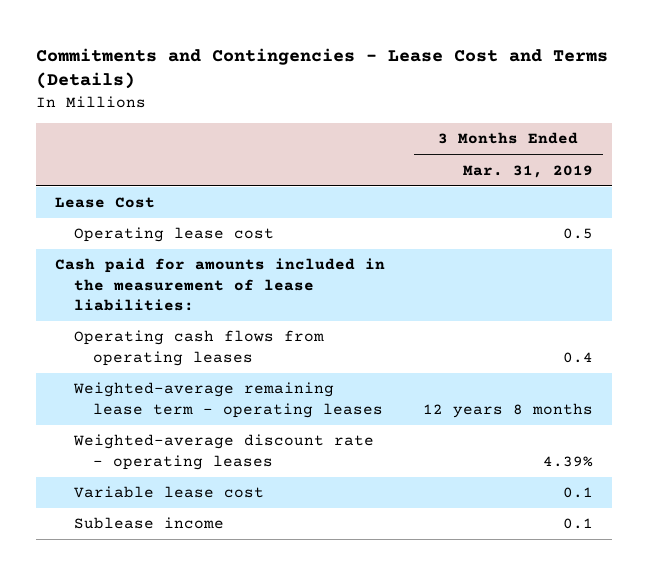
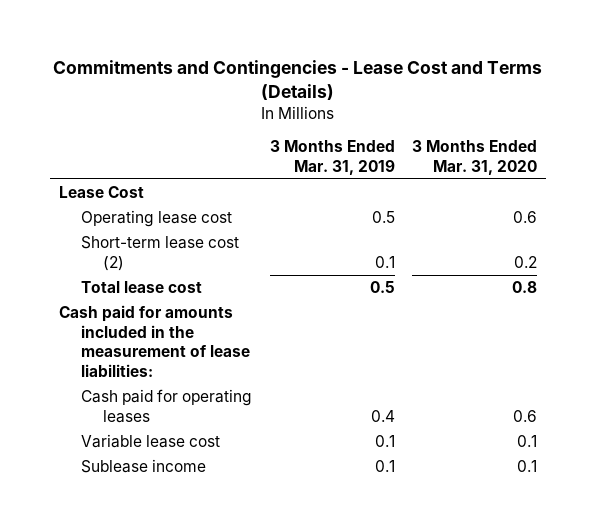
none -> [411,140,537,175] 3 Months Ended Mar. 31, 2020
none -> [81,236,240,271] Short-term lease cost (2)
none -> [81,281,203,294] Total lease cost
[72,382,383,418] Weighted-average remaining lease term - operating leases -> none
[72,434,374,470] Weighted-average discount rate - operating leases -> none
[73,330,324,366] Operating cash flows from operating leases -> [81,389,253,423] Cash paid for operating leases

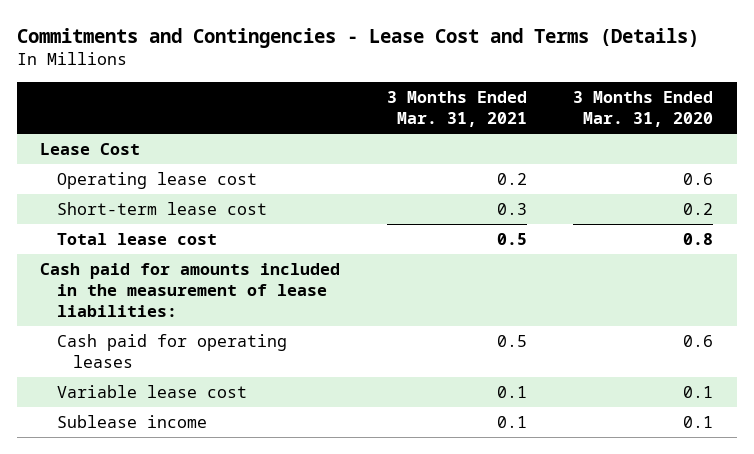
[269,140,395,175] 3 Months Ended Mar. 31, 2019 -> none
none -> [386,91,527,127] 3 Months Ended Mar. 31, 2021
[81,236,240,271] Short-term lease cost (2) -> [56,202,267,216] Short-term lease cost

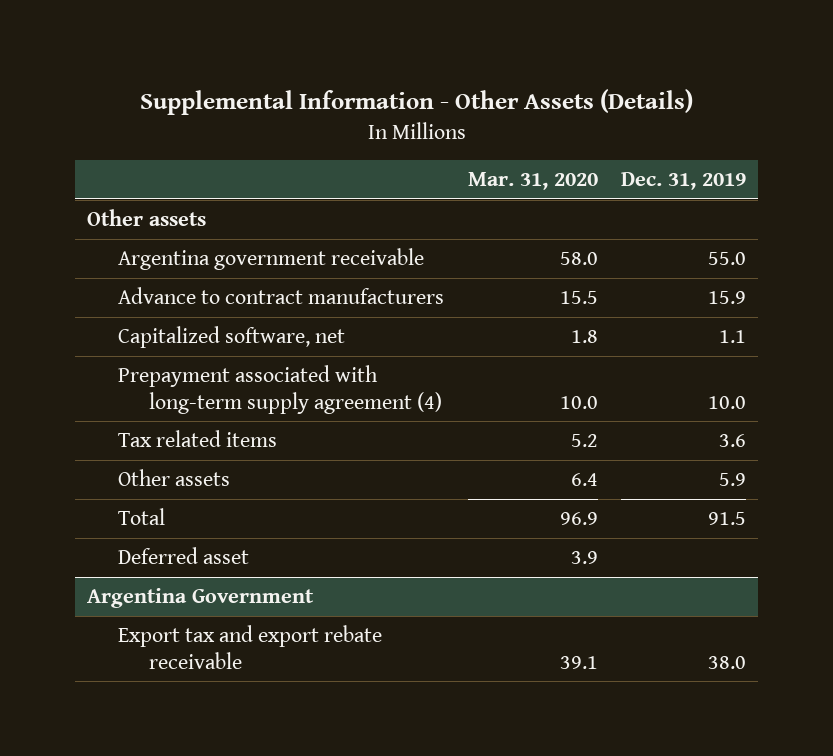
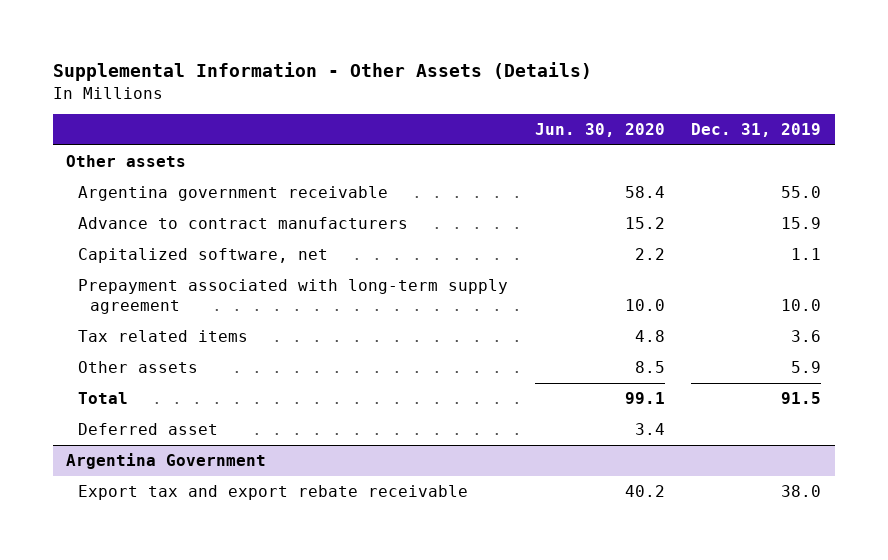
[467,172,598,191] Mar. 31, 2020 -> none
none -> [534,123,665,138] Jun. 30, 2020
[118,365,443,414] Prepayment associated with long-term supply agreement (4) -> [78,278,509,314] Prepayment associated with long-term supply agreement

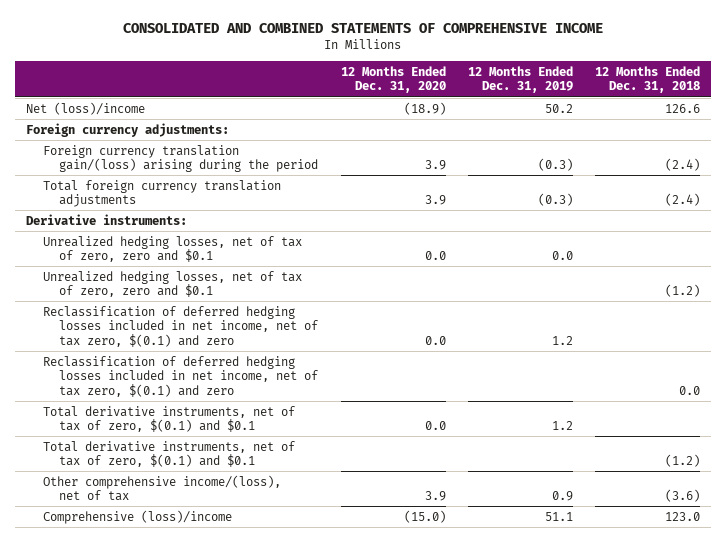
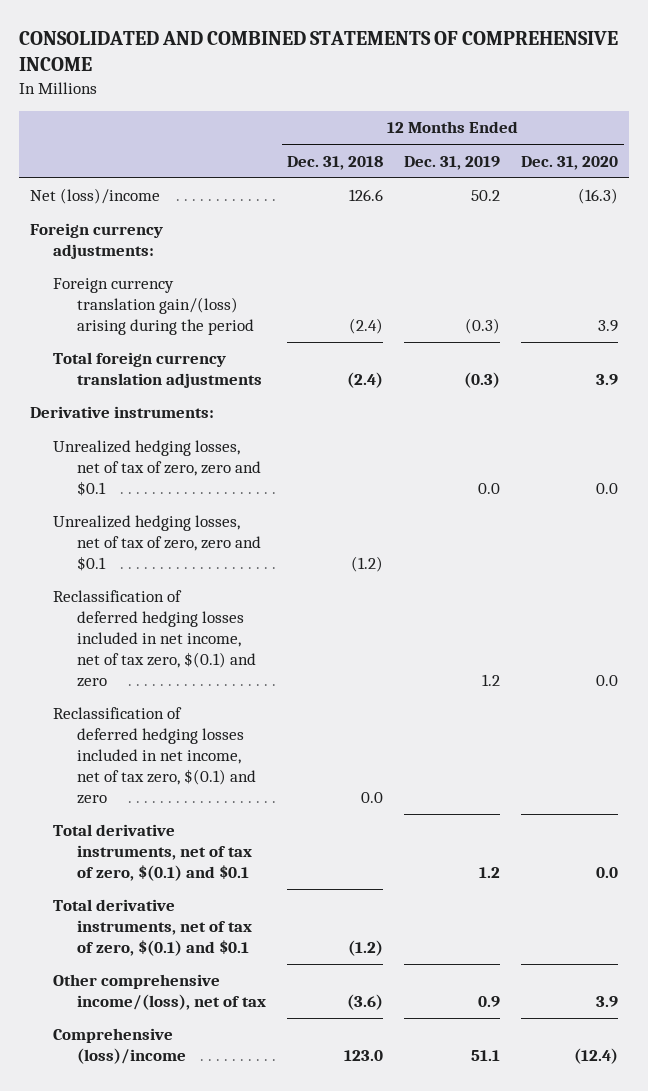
[403,101,446,115] (18.9) -> [578,188,619,205] (16.3)
[403,509,446,523] (15.0) -> [574,1048,619,1065] (12.4)

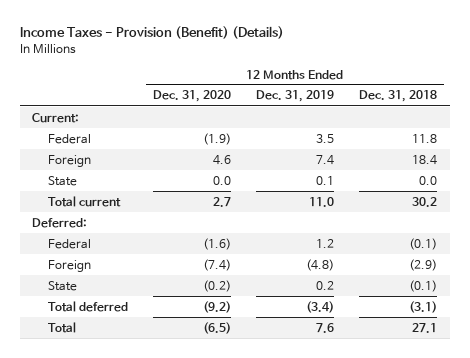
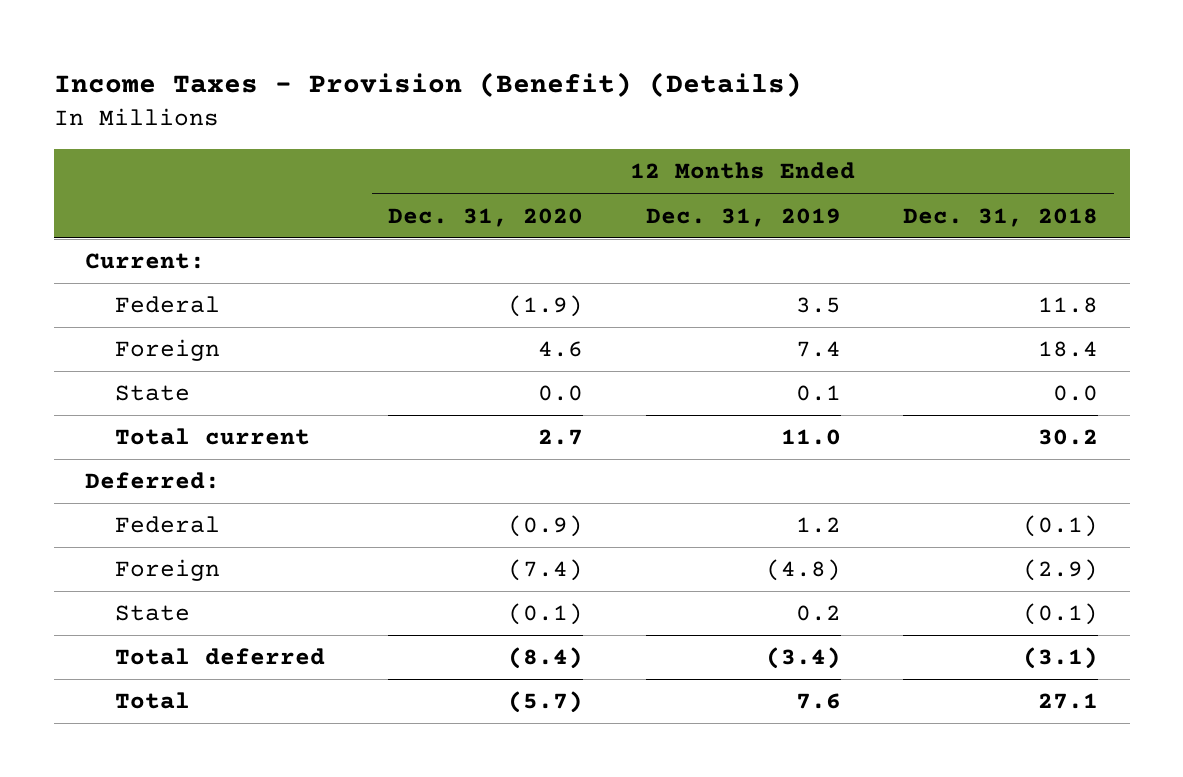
[202,237,231,250] (1.6) -> [507,515,583,538] (0.9)
[202,279,231,292] (0.2) -> [507,603,583,626] (0.1)
[202,300,231,313] (9.2) -> [507,647,583,670] (8.4)
[202,321,231,334] (6.5) -> [507,691,583,714] (5.7)

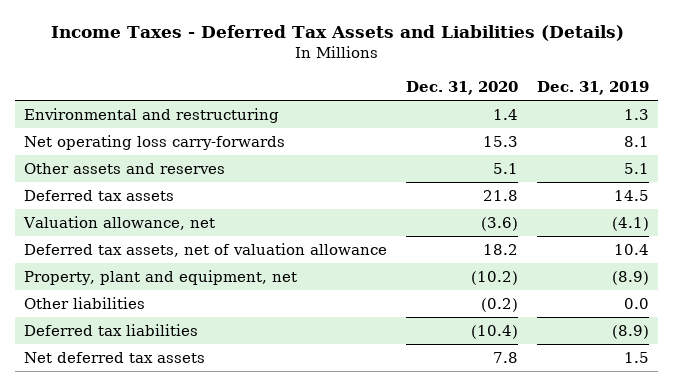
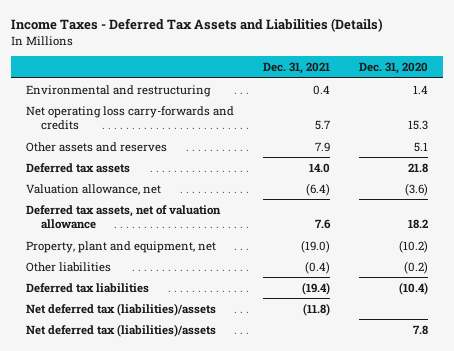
[536,81,649,96] Dec. 31, 2019 -> none
none -> [263,62,331,75] Dec. 31, 2021
[24,134,286,150] Net operating loss carry-forwards -> [26,105,235,131] Net operating loss carry-forwards and credits
none -> [26,302,217,316] Net deferred tax (liabilities)/assets
[24,351,206,363] Net deferred tax assets -> [26,323,217,337] Net deferred tax (liabilities)/assets

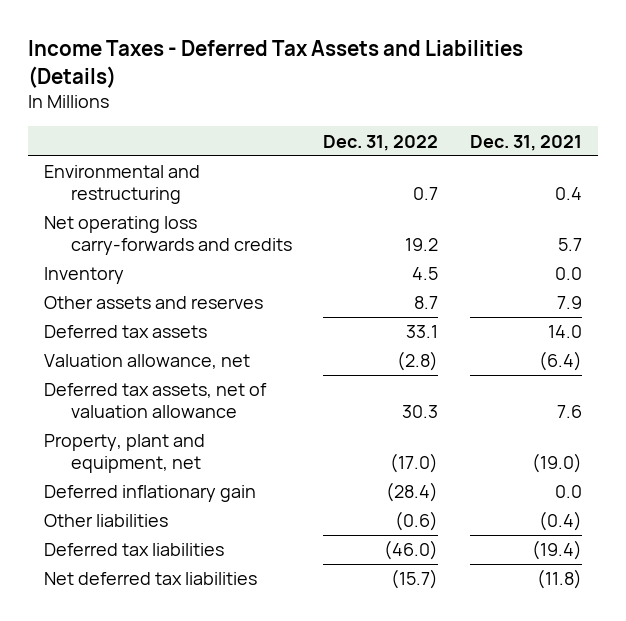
[359,62,429,75] Dec. 31, 2020 -> none
none -> [323,134,439,151] Dec. 31, 2022
none -> [43,267,124,285] Inventory
none -> [43,485,256,503] Deferred inflationary gain
[26,323,217,337] Net deferred tax (liabilities)/assets -> none
[26,302,217,316] Net deferred tax (liabilities)/assets -> [43,572,257,586] Net deferred tax liabilities

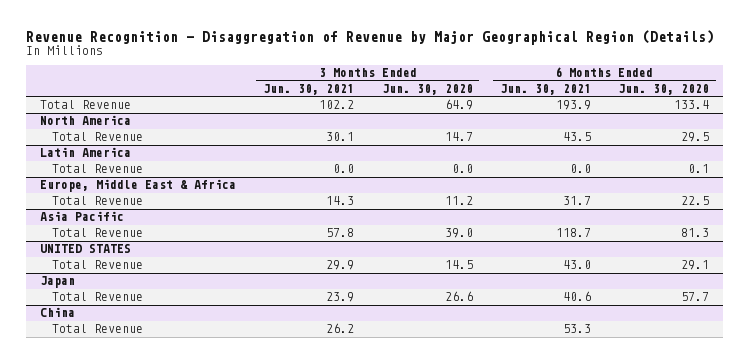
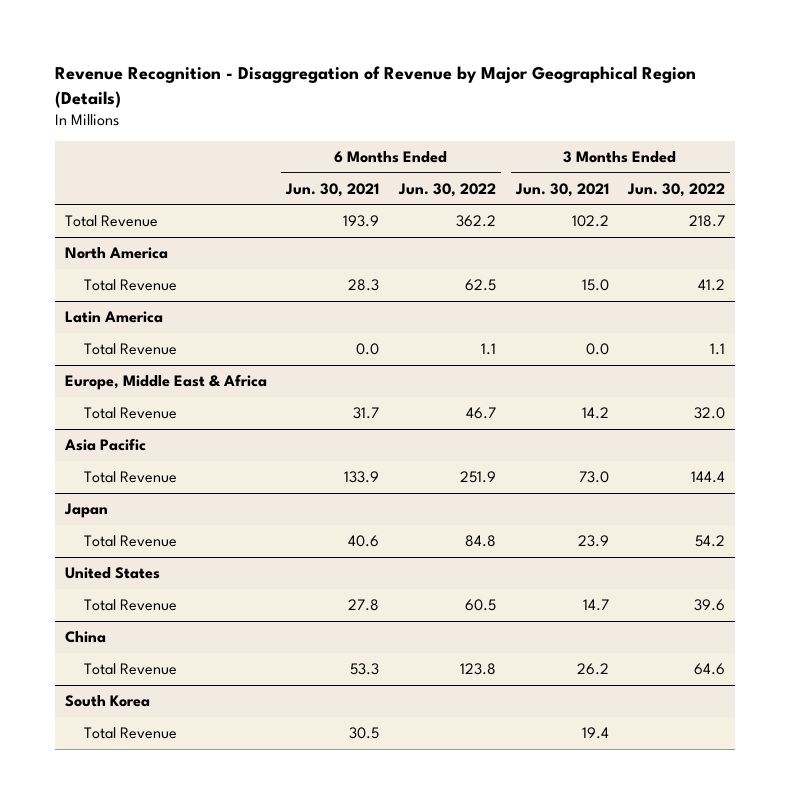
[381,83,473,95] Jun. 30, 2020 -> none
[618,83,710,95] Jun. 30, 2020 -> none
none -> [397,182,496,197] Jun. 30, 2022
none -> [627,182,726,197] Jun. 30, 2022
[326,132,355,142] 30.1 -> [581,279,609,292] 15.0
[562,132,591,142] 43.5 -> [348,279,380,292] 28.3
[326,196,355,206] 14.3 -> [581,407,609,420] 14.2
[39,244,131,254] UNITED STATES -> none
[51,260,143,270] Total Revenue -> none
[326,228,355,238] 57.8 -> [578,471,609,484] 73.0
[555,228,591,238] 118.7 -> [344,471,380,484] 133.9
none -> [64,567,160,580] United States
none -> [83,599,177,612] Total Revenue
none -> [64,695,150,708] South Korea
none -> [83,727,177,740] Total Revenue

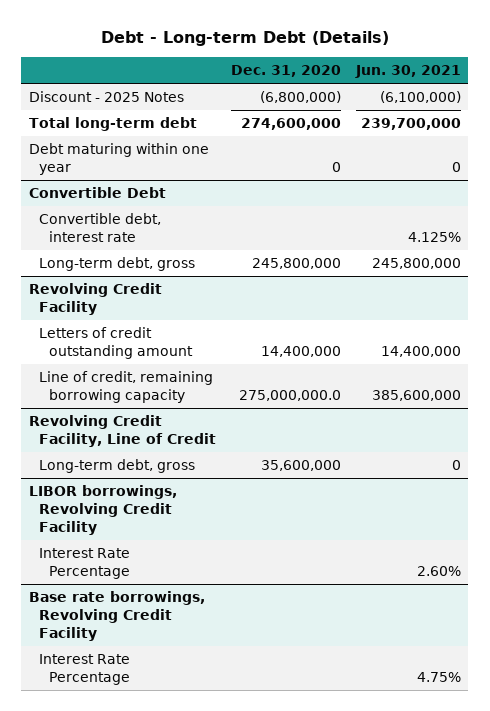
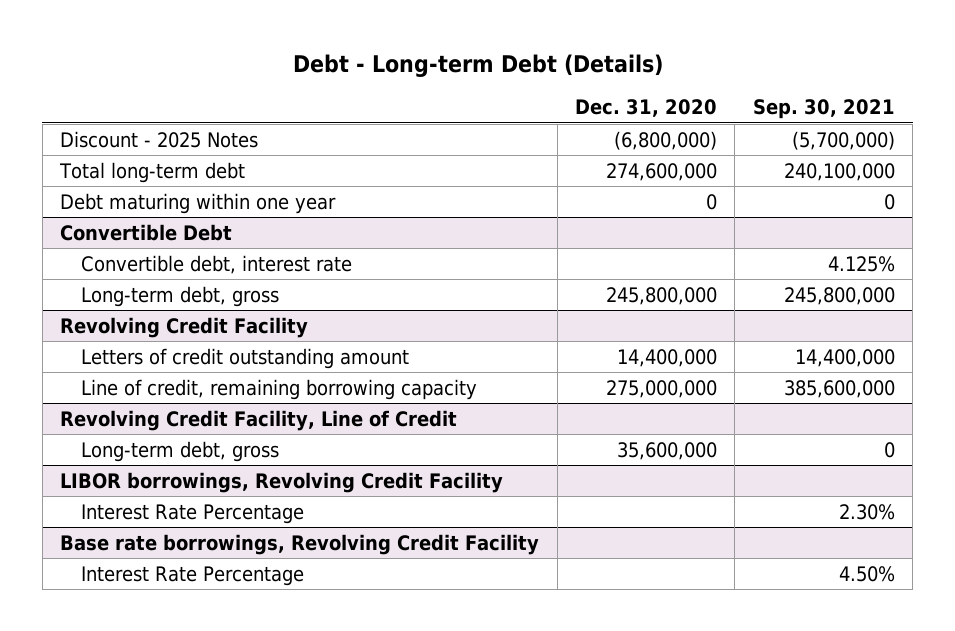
[354,65,461,79] Jun. 30, 2021 -> none
none -> [752,99,895,120] Sep. 30, 2021
[238,390,341,402] 275,000,000.0 -> [605,379,717,398] 275,000,000

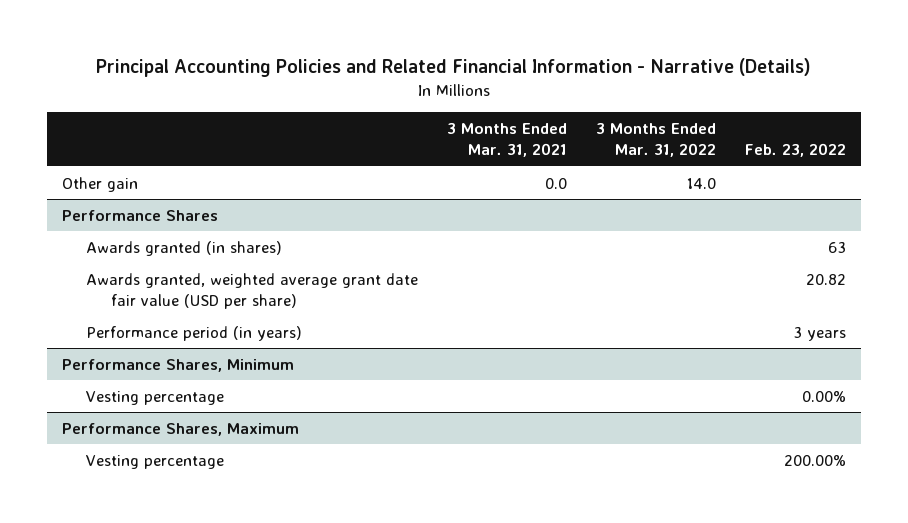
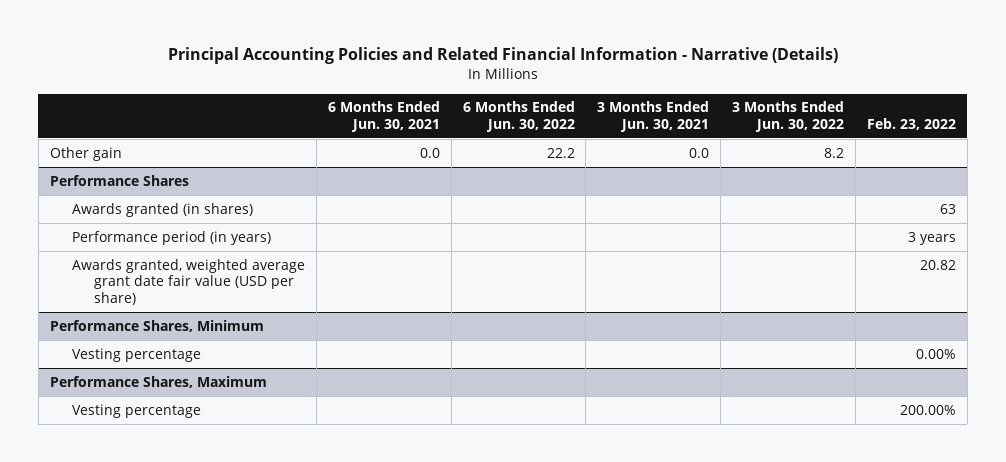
[447,123,568,158] 3 Months Ended Mar. 31, 2021 -> none
[596,123,717,158] 3 Months Ended Mar. 31, 2022 -> none
none -> [327,101,440,132] 6 Months Ended Jun. 30, 2021
none -> [462,101,575,132] 6 Months Ended Jun. 30, 2022
none -> [597,101,710,132] 3 Months Ended Jun. 30, 2021
none -> [732,101,845,132] 3 Months Ended Jun. 30, 2022
[86,272,419,309] Awards granted, weighted average grant date fair value (USD per share) -> [72,258,306,305] Awards granted, weighted average grant date fair value (USD per share)

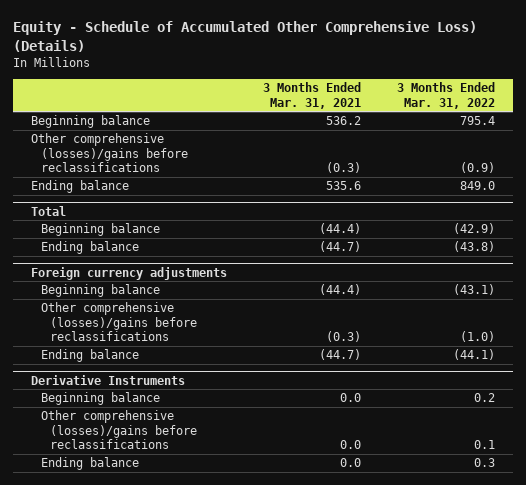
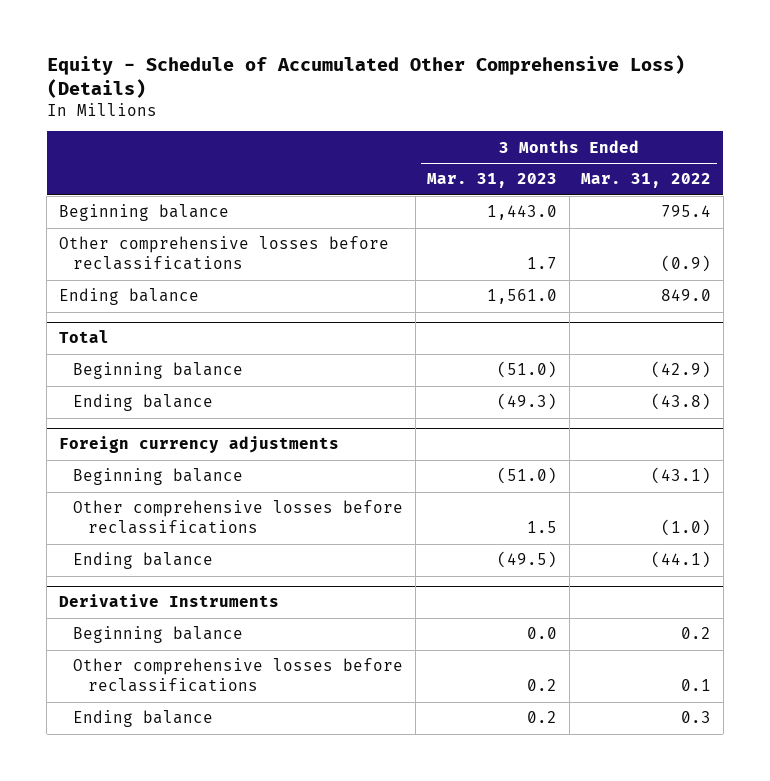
[263,82,362,109] 3 Months Ended Mar. 31, 2021 -> none
none -> [427,173,558,189] Mar. 31, 2023
[31,133,188,173] Other comprehensive (losses)/gains before reclassifications -> [58,236,389,271] Other comprehensive losses before reclassifications
[40,302,198,342] Other comprehensive (losses)/gains before reclassifications -> [73,500,404,535] Other comprehensive losses before reclassifications
[40,410,198,450] Other comprehensive (losses)/gains before reclassifications -> [73,658,404,693] Other comprehensive losses before reclassifications

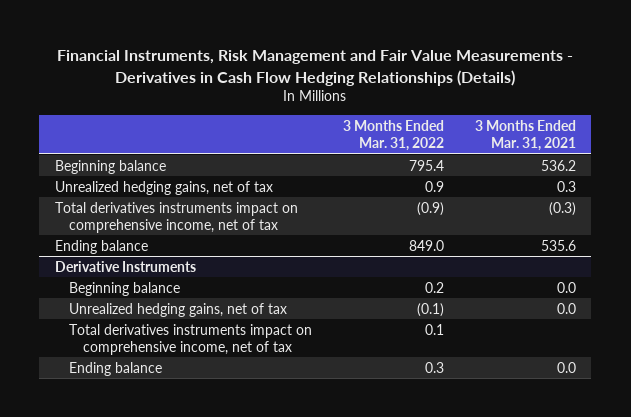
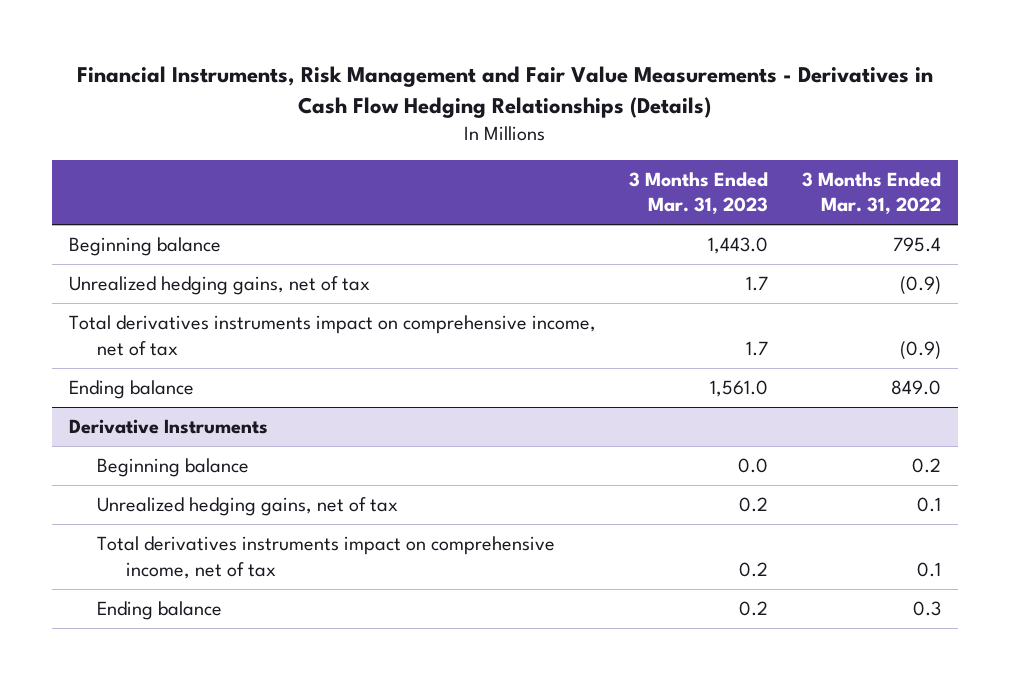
[474,120,576,152] 3 Months Ended Mar. 31, 2021 -> none
none -> [629,171,769,215] 3 Months Ended Mar. 31, 2023
[424,180,444,192] 0.9 -> [899,276,941,296] (0.9)
[416,302,444,317] (0.1) -> [916,497,941,513] 0.1

